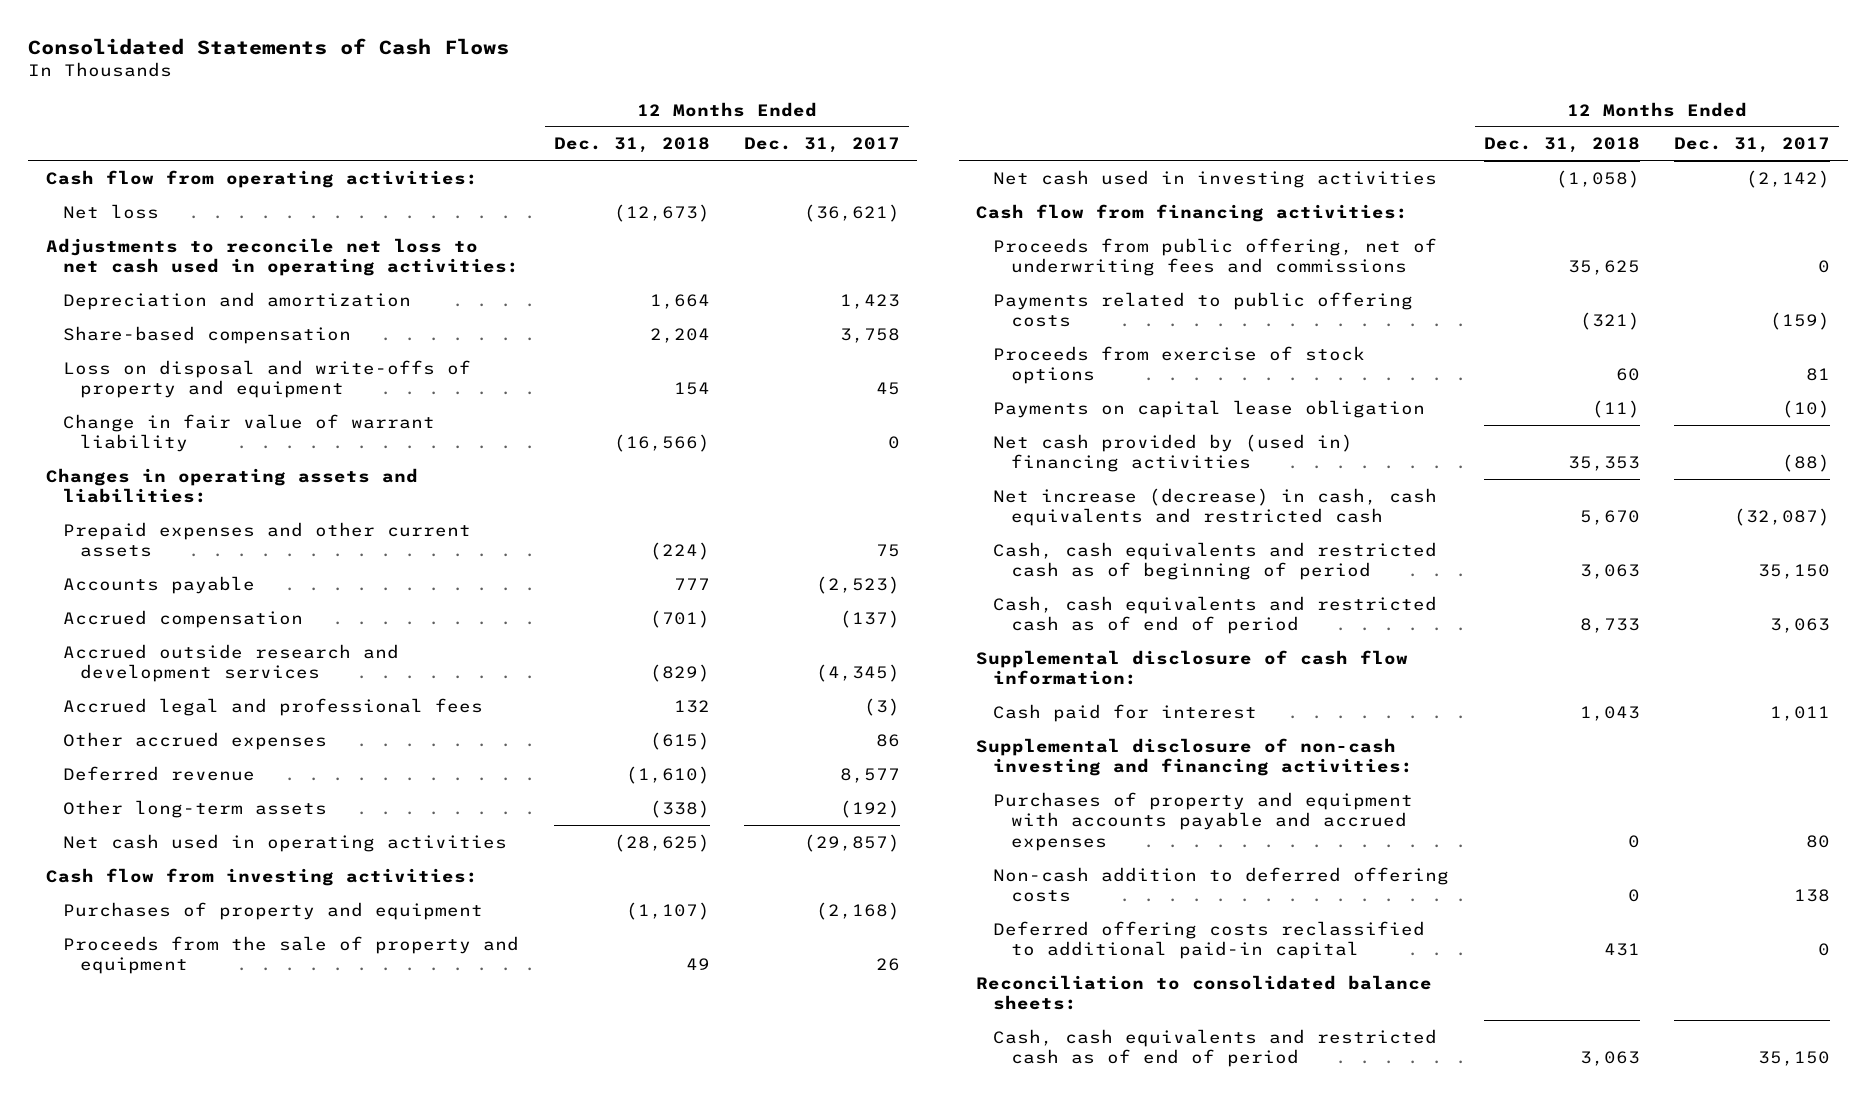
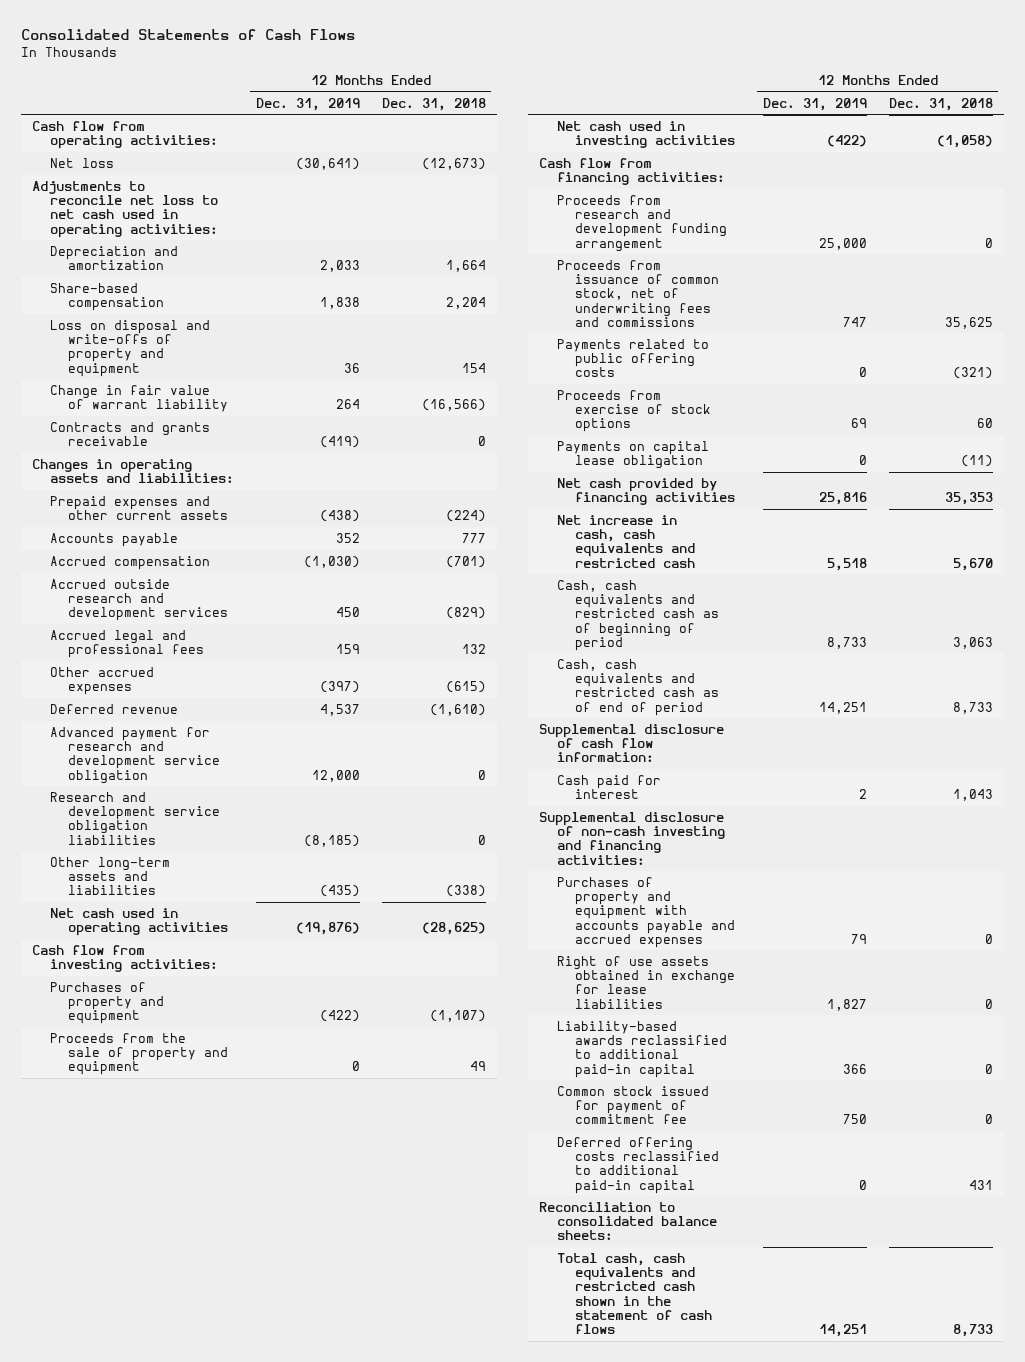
[744,137,901,154] Dec. 31, 2017 -> none
none -> [255,97,360,111] Dec. 31, 2019
none -> [49,422,210,447] Contracts and grants receivable
none -> [49,727,220,784] Advanced payment for research and development service obligation
none -> [49,792,220,845] Research and development service obligation liabilities
[62,799,327,818] Other long-term assets -> [49,857,170,896] Other long-term assets and liabilities
none -> [556,195,727,252] Proceeds from research and development funding arrangement
[993,237,1438,277] Proceeds from public offering, net of underwriting fees and commissions -> [556,260,719,327] Proceeds from issuance of common stock, net of underwriting fees and commissions
[993,433,1354,473] Net cash provided by (used in) financing activities -> [556,478,735,506] Net cash provided by financing activities
[993,487,1438,527] Net increase (decrease) in cash, cash equivalents and restricted cash -> [556,515,695,568] Net increase in cash, cash equivalents and restricted cash
[993,866,1450,903] Non-cash addition to deferred offering costs -> none
none -> [556,956,735,1009] Right of use assets obtained in exchange for lease liabilities
none -> [556,1021,727,1078] Liability-based awards reclassified to additional paid-in capital
none -> [556,1086,709,1125] Common stock issued for payment of commitment fee
[993,1028,1438,1068] Cash, cash equivalents and restricted cash as of end of period -> [556,1253,712,1334] Total cash, cash equivalents and restricted cash shown in the statement of cash flows
[1579,1051,1640,1067] 3,063 -> [952,1323,993,1337] 8,733

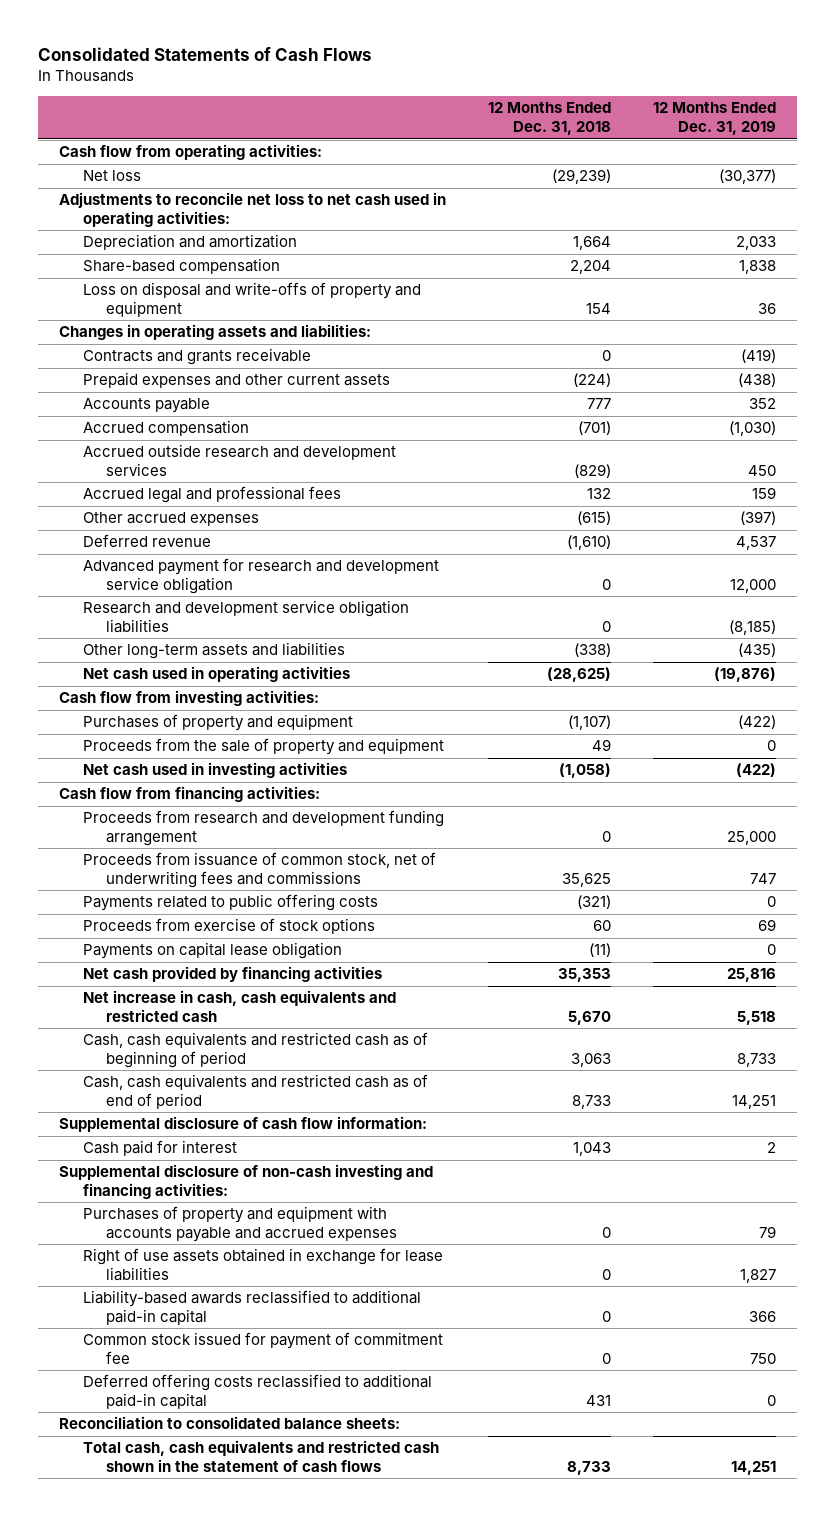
[295,158,360,171] (30,641) -> [718,169,776,185] (30,377)
[421,158,486,171] (12,673) -> [552,169,612,185] (29,239)
[49,385,228,413] Change in fair value of warrant liability -> none
[49,422,210,447] Contracts and grants receivable -> [82,348,311,366] Contracts and grants receivable

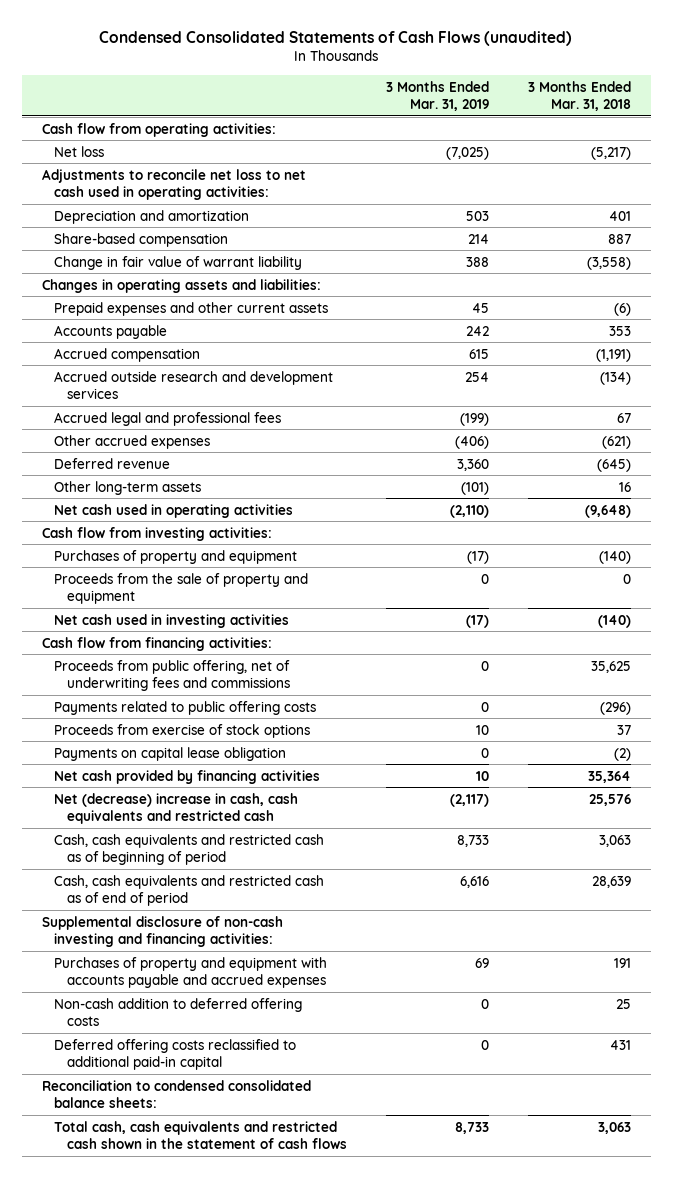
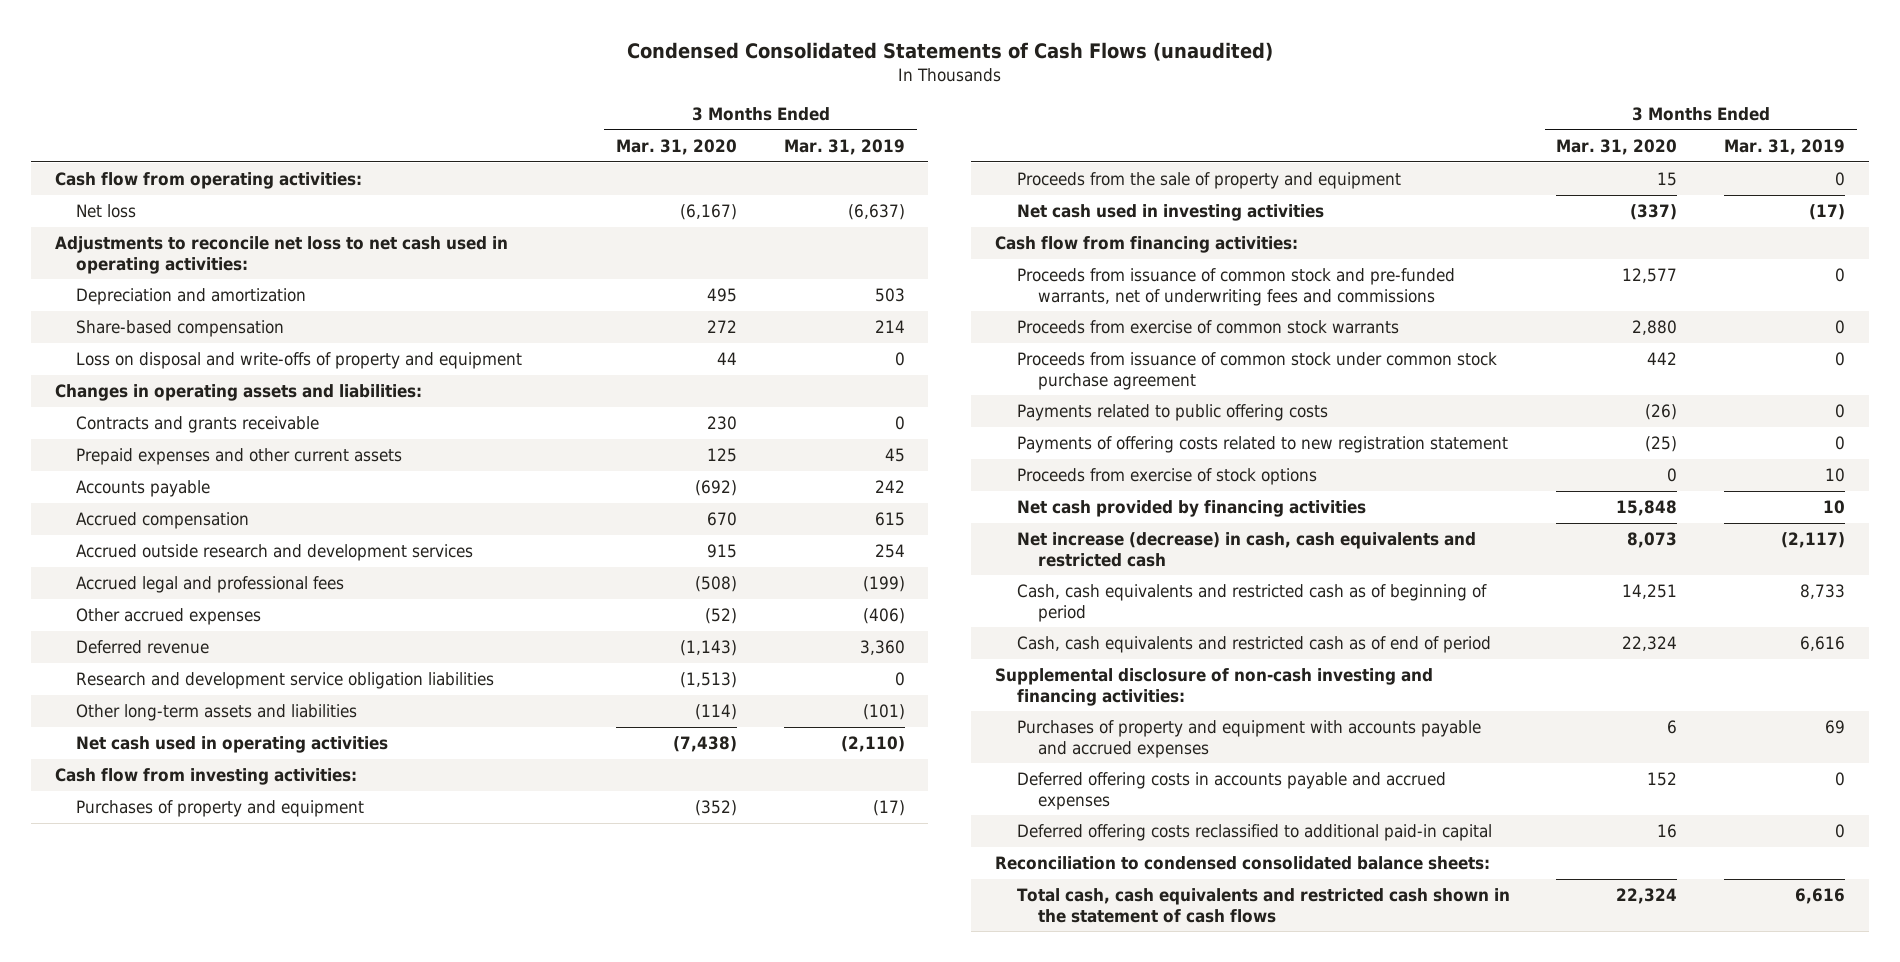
[527,80,631,111] 3 Months Ended Mar. 31, 2018 -> none
none -> [616,139,738,156] Mar. 31, 2020
[445,146,489,160] (7,025) -> [848,204,906,221] (6,637)
[54,255,303,270] Change in fair value of warrant liability -> none
none -> [76,352,523,370] Loss on disposal and write-offs of property and equipment
none -> [76,416,320,434] Contracts and grants receivable
none -> [76,672,495,690] Research and development service obligation liabilities
[54,480,202,495] Other long-term assets -> [76,704,358,722] Other long-term assets and liabilities
[54,659,291,691] Proceeds from public offering, net of underwriting fees and commissions -> [1016,268,1455,306] Proceeds from issuance of common stock and pre-funded warrants, net of underwriting fees and commissions
none -> [1016,320,1399,335] Proceeds from exercise of common stock warrants
none -> [1016,352,1497,390] Proceeds from issuance of common stock under common stock purchase agreement
none -> [1016,436,1508,454] Payments of offering costs related to new registration statement
[54,746,287,761] Payments on capital lease obligation -> none
[54,792,299,824] Net (decrease) increase in cash, cash equivalents and restricted cash -> [1016,532,1476,567] Net increase (decrease) in cash, cash equivalents and restricted cash
[54,997,303,1026] Non-cash addition to deferred offering costs -> none
none -> [1016,772,1446,810] Deferred offering costs in accounts payable and accrued expenses
[454,1121,489,1134] 8,733 -> [1795,888,1846,905] 6,616

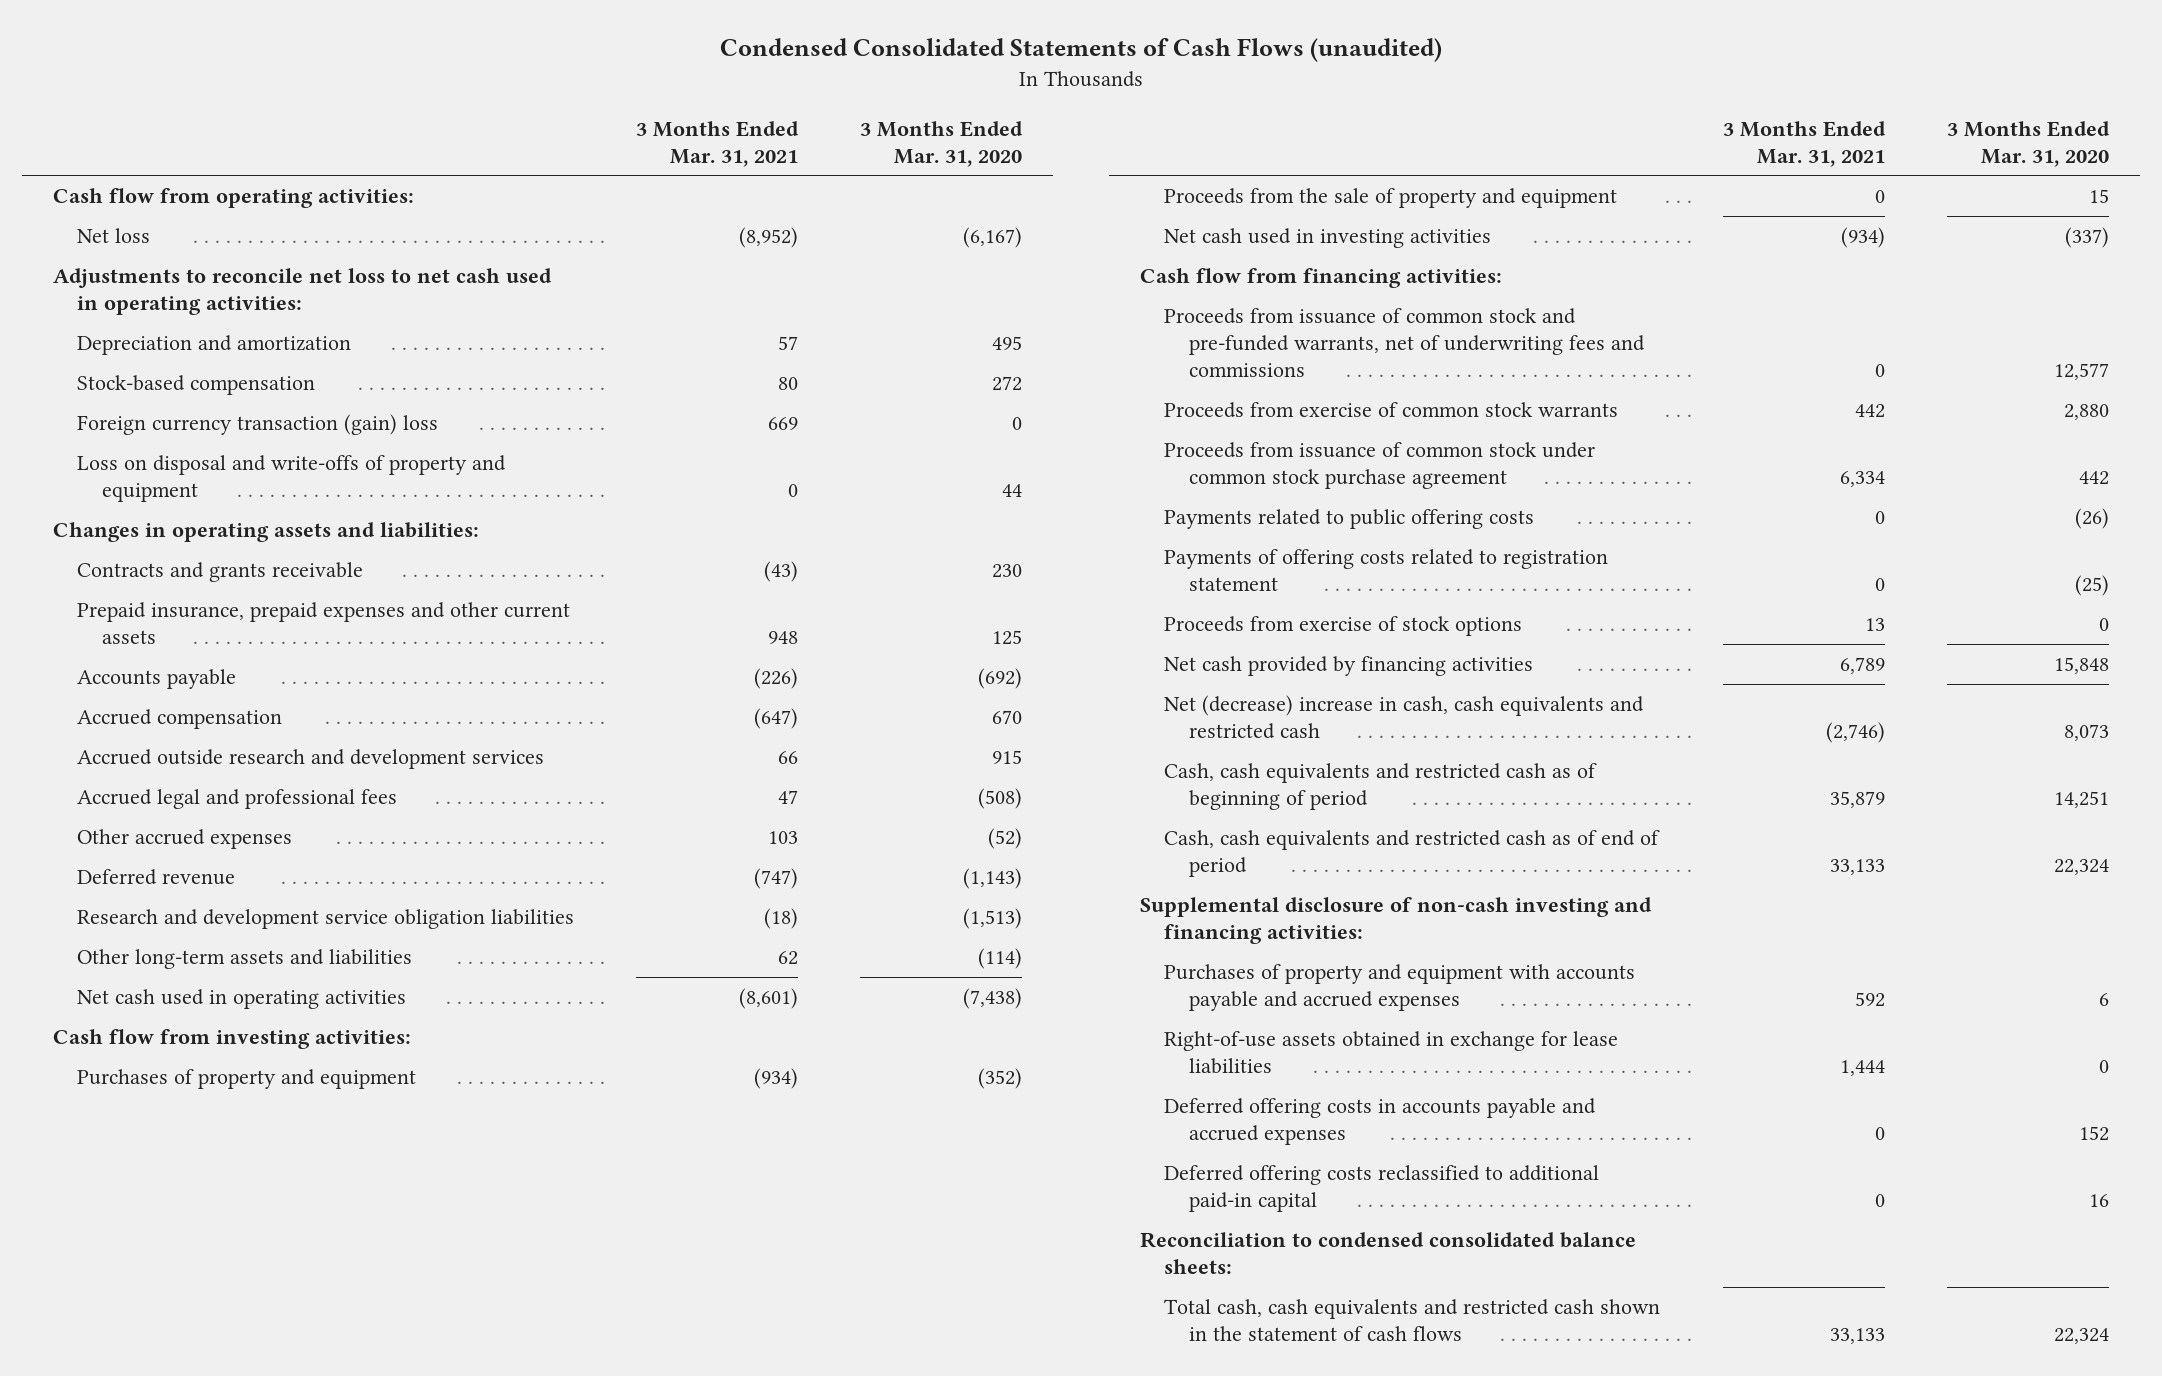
[784,139,906,156] Mar. 31, 2019 -> none
none -> [636,120,800,167] 3 Months Ended Mar. 31, 2021
[76,320,285,338] Share-based compensation -> [77,375,316,396] Stock-based compensation
none -> [77,414,439,436] Foreign currency transaction (gain) loss
[76,448,403,466] Prepaid expenses and other current assets -> [77,602,571,645] Prepaid insurance, prepaid expenses and other current assets
[1016,436,1508,454] Payments of offering costs related to new registration statement -> [1164,549,1609,592] Payments of offering costs related to registration statement
[1016,532,1476,567] Net increase (decrease) in cash, cash equivalents and restricted cash -> [1164,695,1645,740] Net (decrease) increase in cash, cash equivalents and restricted cash
none -> [1164,1031,1619,1075] Right-of-use assets obtained in exchange for lease liabilities

